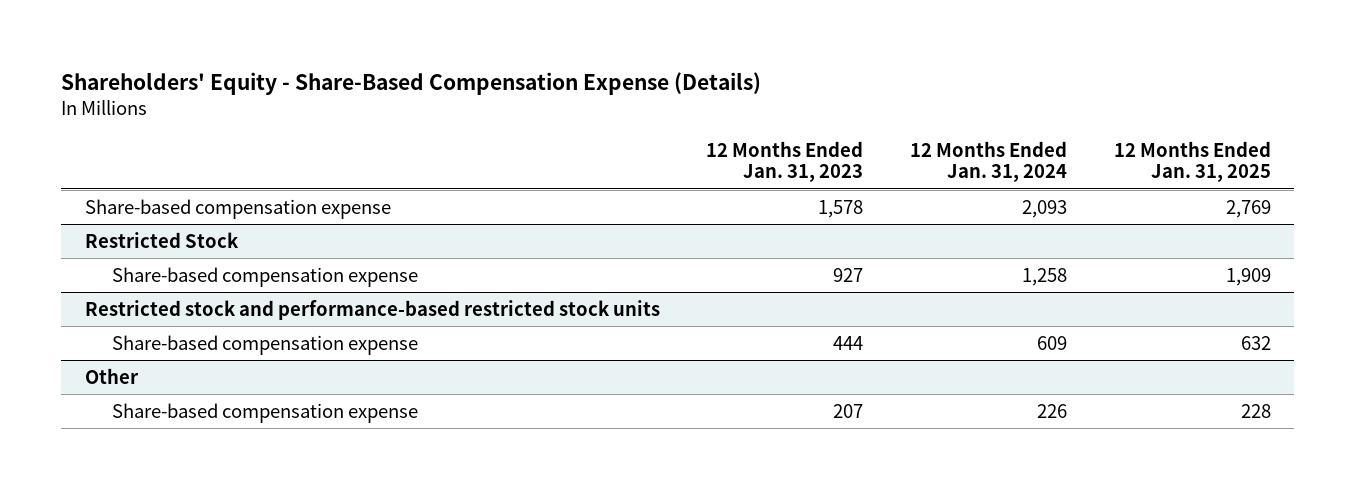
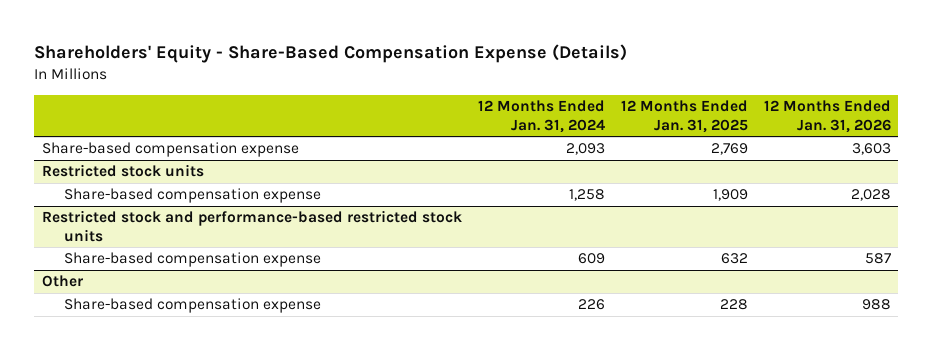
[706,140,864,183] 12 Months Ended Jan. 31, 2023 -> none
none -> [763,100,891,133] 12 Months Ended Jan. 31, 2026
[84,231,239,248] Restricted Stock -> [41,164,204,178] Restricted stock units

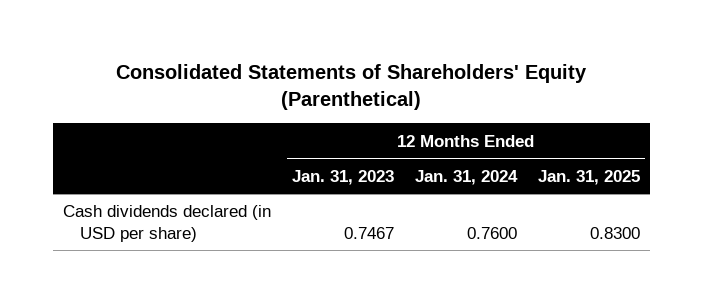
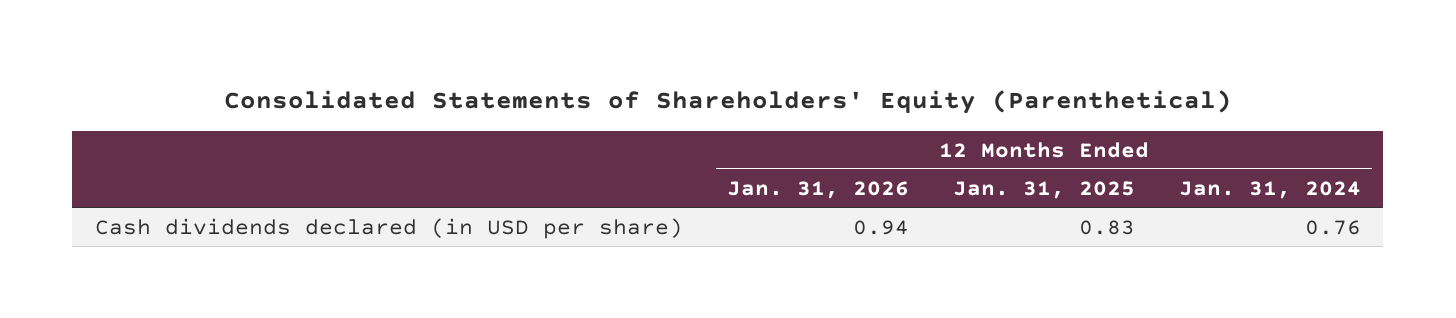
[291,169,394,185] Jan. 31, 2023 -> none
none -> [726,180,909,199] Jan. 31, 2026
[466,226,517,239] 0.7600 -> [1305,219,1362,235] 0.76
[589,226,640,239] 0.8300 -> [1079,219,1136,235] 0.83

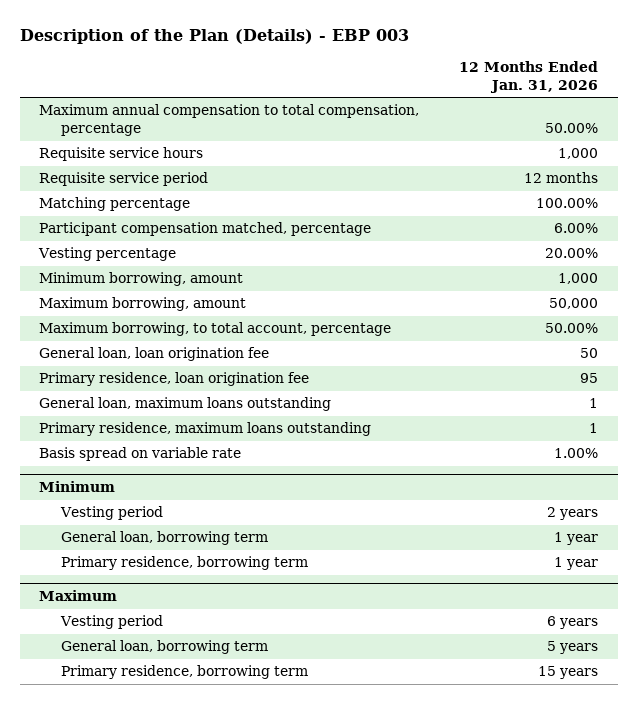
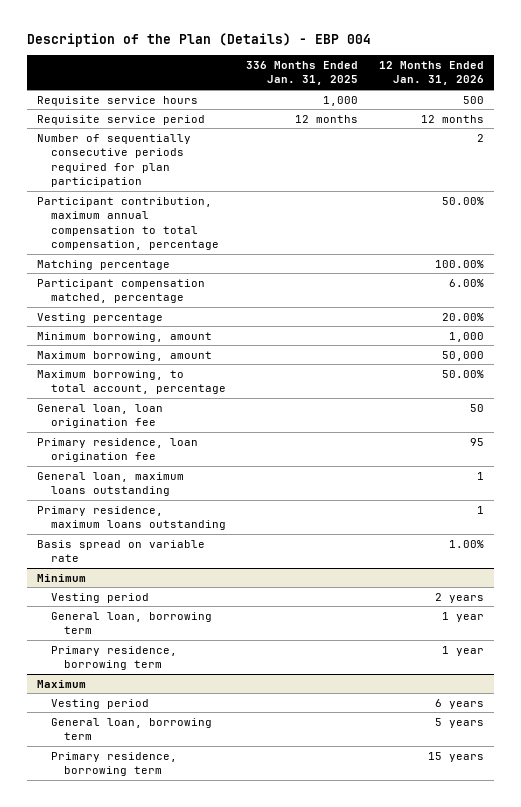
[19,28,409,44] Description of the Plan (Details) - EBP 003 -> [26,33,371,48] Description of the Plan (Details) - EBP 004
none -> [246,61,359,86] 336 Months Ended Jan. 31, 2025
[39,104,420,137] Maximum annual compensation to total compensation, percentage -> none
[557,148,598,160] 1,000 -> [462,95,484,104] 500
none -> [37,133,192,187] Number of sequentially consecutive periods required for plan participation
none -> [37,196,219,250] Participant contribution, maximum annual compensation to total compensation, percentage

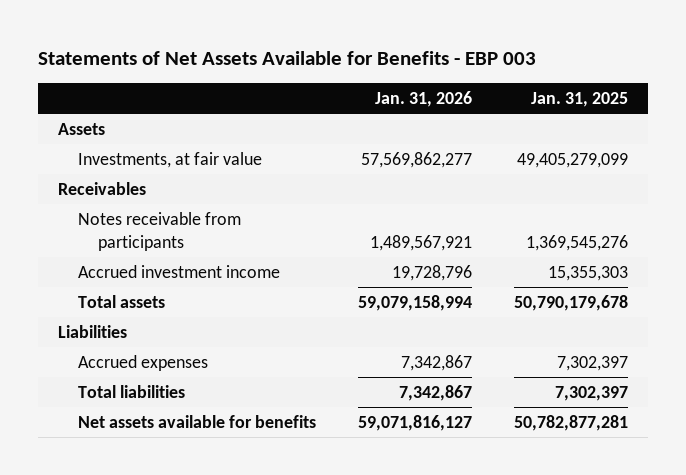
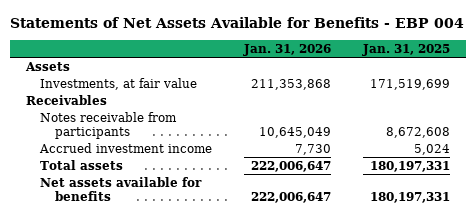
[37,51,536,66] Statements of Net Assets Available for Benefits - EBP 003 -> [9,17,464,29] Statements of Net Assets Available for Benefits - EBP 004
[361,151,473,168] 57,569,862,277 -> [251,79,332,91] 211,353,868
[516,152,628,168] 49,405,279,099 -> [370,79,451,91] 171,519,699
[58,324,128,338] Liabilities -> none
[78,354,209,371] Accrued expenses -> none
[78,384,186,398] Total liabilities -> none
[370,234,473,251] 1,489,567,921 -> [259,126,332,138] 10,645,049
[525,234,628,251] 1,369,545,276 -> [386,126,451,138] 8,672,608
[392,264,473,281] 19,728,796 -> [295,144,332,156] 7,730
[547,265,628,281] 15,355,303 -> [414,144,451,156] 5,024
[358,294,473,311] 59,079,158,994 -> [251,161,332,173] 222,006,647
[513,294,628,311] 50,790,179,678 -> [370,161,451,173] 180,197,331
[358,414,473,431] 59,071,816,127 -> [251,191,332,203] 222,006,647
[513,414,628,431] 50,782,877,281 -> [370,191,451,203] 180,197,331

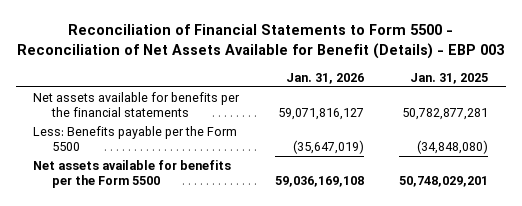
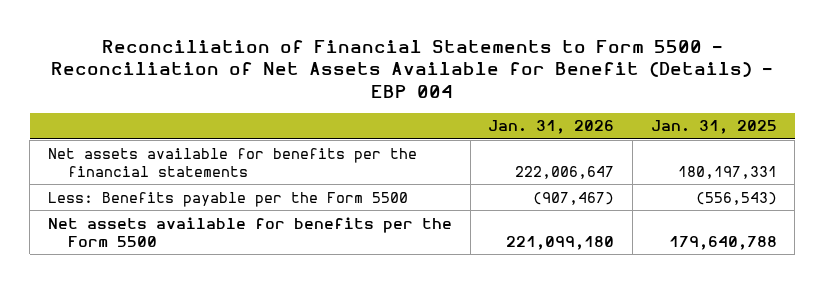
[16,24,504,59] Reconciliation of Financial Statements to Form 5500 - Reconciliation of Net Assets Available for Benefit (Details) - EBP 003 -> [51,39,773,99] Reconciliation of Financial Statements to Form 5500 - Reconciliation of Net Assets Available for Benefit (Details) - EBP 004
[277,108,364,121] 59,071,816,127 -> [515,165,615,179] 222,006,647
[402,108,489,121] 50,782,877,281 -> [677,165,777,179] 180,197,331
[292,140,364,155] (35,647,019) -> [533,191,615,205] (907,467)
[417,140,489,155] (34,848,080) -> [695,191,777,205] (556,543)
[274,176,364,188] 59,036,169,108 -> [506,235,615,250] 221,099,180
[399,176,489,188] 50,748,029,201 -> [668,235,777,250] 179,640,788

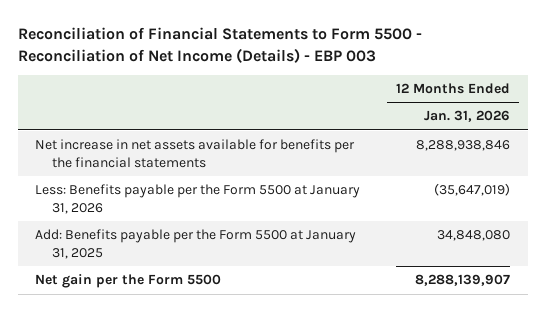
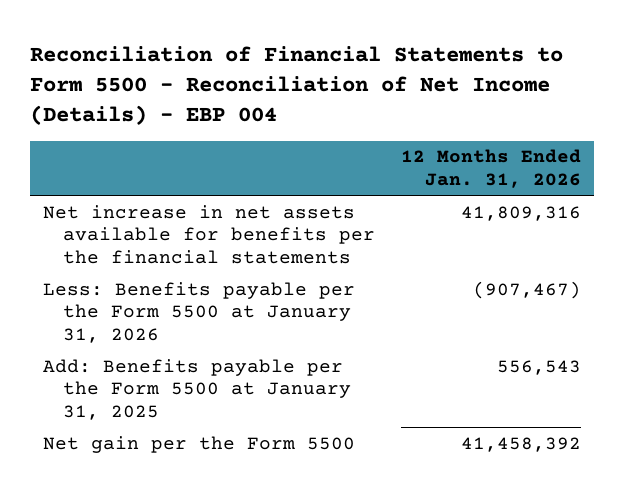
[17,27,422,63] Reconciliation of Financial Statements to Form 5500 - Reconciliation of Net Income (Details) - EBP 003 -> [30,45,564,126] Reconciliation of Financial Statements to Form 5500 - Reconciliation of Net Income (Details) - EBP 004
[416,140,511,152] 8,288,938,846 -> [461,205,582,221] 41,809,316
[434,183,511,197] (35,647,019) -> [473,280,582,299] (907,467)
[437,230,511,242] 34,848,080 -> [497,359,582,375] 556,543
[415,274,511,287] 8,288,139,907 -> [461,436,582,452] 41,458,392

